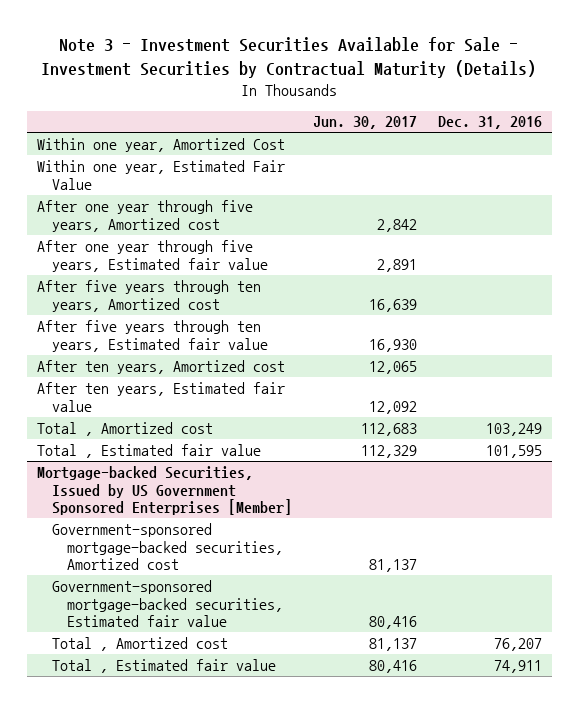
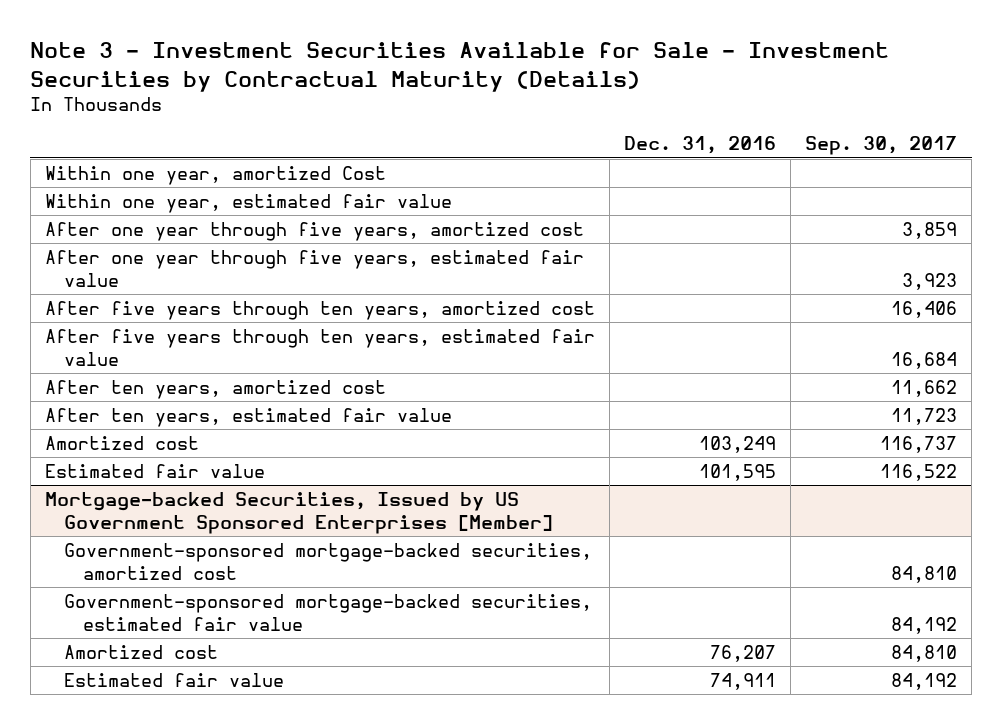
[312,116,417,130] Jun. 30, 2017 -> none
none -> [804,136,957,156] Sep. 30, 2017
[36,137,285,152] Within one year, Amortized Cost -> [44,166,386,186] Within one year, amortized Cost
[36,159,285,190] Within one year, Estimated Fair Value -> [44,194,452,214] Within one year, estimated fair value
[36,199,253,232] After one year through five years, Amortized cost -> [44,222,584,242] After one year through five years, amortized cost
[36,239,268,272] After one year through five years, Estimated fair value -> [44,250,584,287] After one year through five years, estimated fair value
[36,279,261,312] After five years through ten years, Amortized cost -> [44,301,595,321] After five years through ten years, amortized cost
[36,319,268,352] After five years through ten years, Estimated fair value -> [44,329,595,366] After five years through ten years, estimated fair value
[36,359,285,374] After ten years, Amortized cost -> [44,380,386,400] After ten years, amortized cost
[36,381,285,412] After ten years, Estimated fair value -> [44,408,452,428] After ten years, estimated fair value
[36,421,213,436] Total , Amortized cost -> [44,436,199,451] Amortized cost
[36,443,261,458] Total , Estimated fair value -> [44,464,265,479] Estimated fair value
[51,522,284,571] Government-sponsored mortgage-backed securities, Amortized cost -> [63,543,592,580] Government-sponsored mortgage-backed securities, amortized cost
[51,579,284,628] Government-sponsored mortgage-backed securities, Estimated fair value -> [63,594,592,631] Government-sponsored mortgage-backed securities, estimated fair value
[51,636,228,651] Total , Amortized cost -> [63,645,218,660] Amortized cost
[51,658,276,673] Total , Estimated fair value -> [63,673,284,688] Estimated fair value

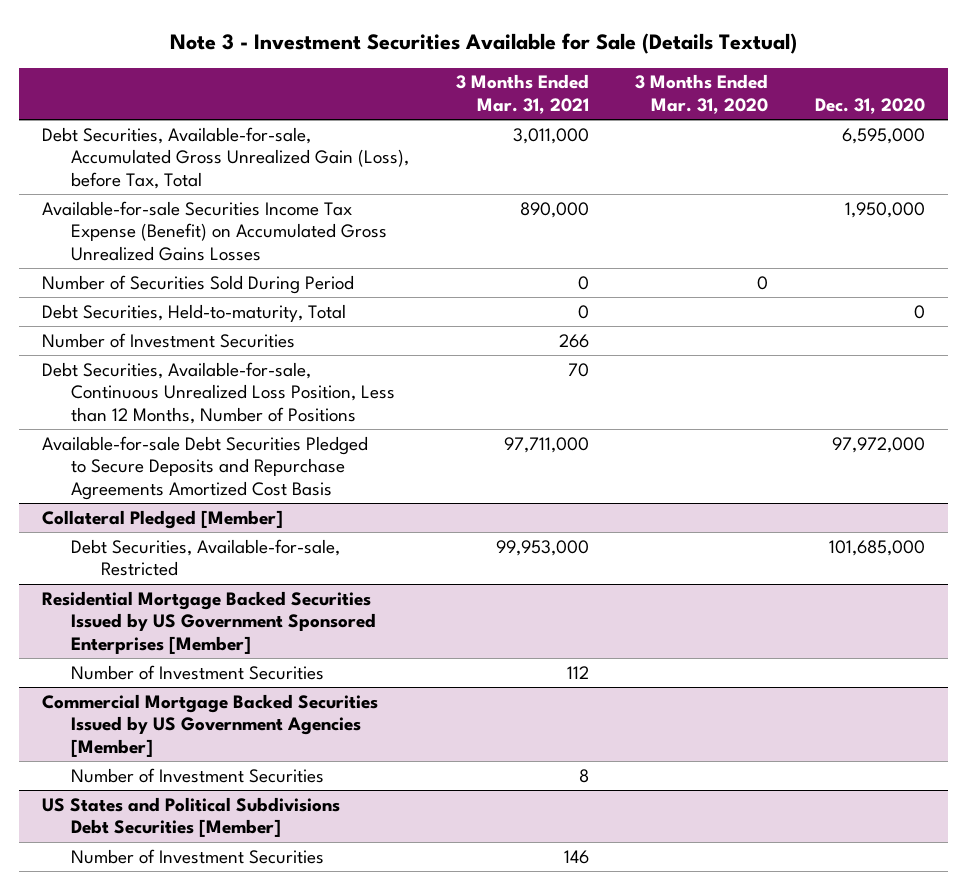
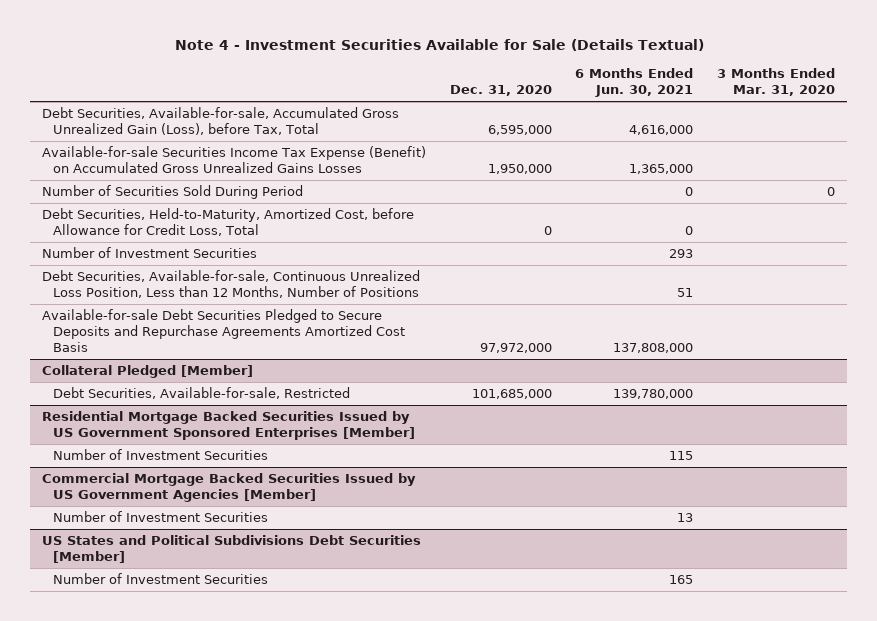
[169,32,797,54] Note 3 - Investment Securities Available for Sale (Details Textual) -> [174,38,704,51] Note 4 - Investment Securities Available for Sale (Details Textual)
[455,74,589,114] 3 Months Ended Mar. 31, 2021 -> none
none -> [575,68,694,98] 6 Months Ended Jun. 30, 2021
[42,303,347,322] Debt Securities, Held-to-maturity, Total -> [42,208,415,237] Debt Securities, Held-to-Maturity, Amortized Cost, before Allowance for Credit Loss, Total

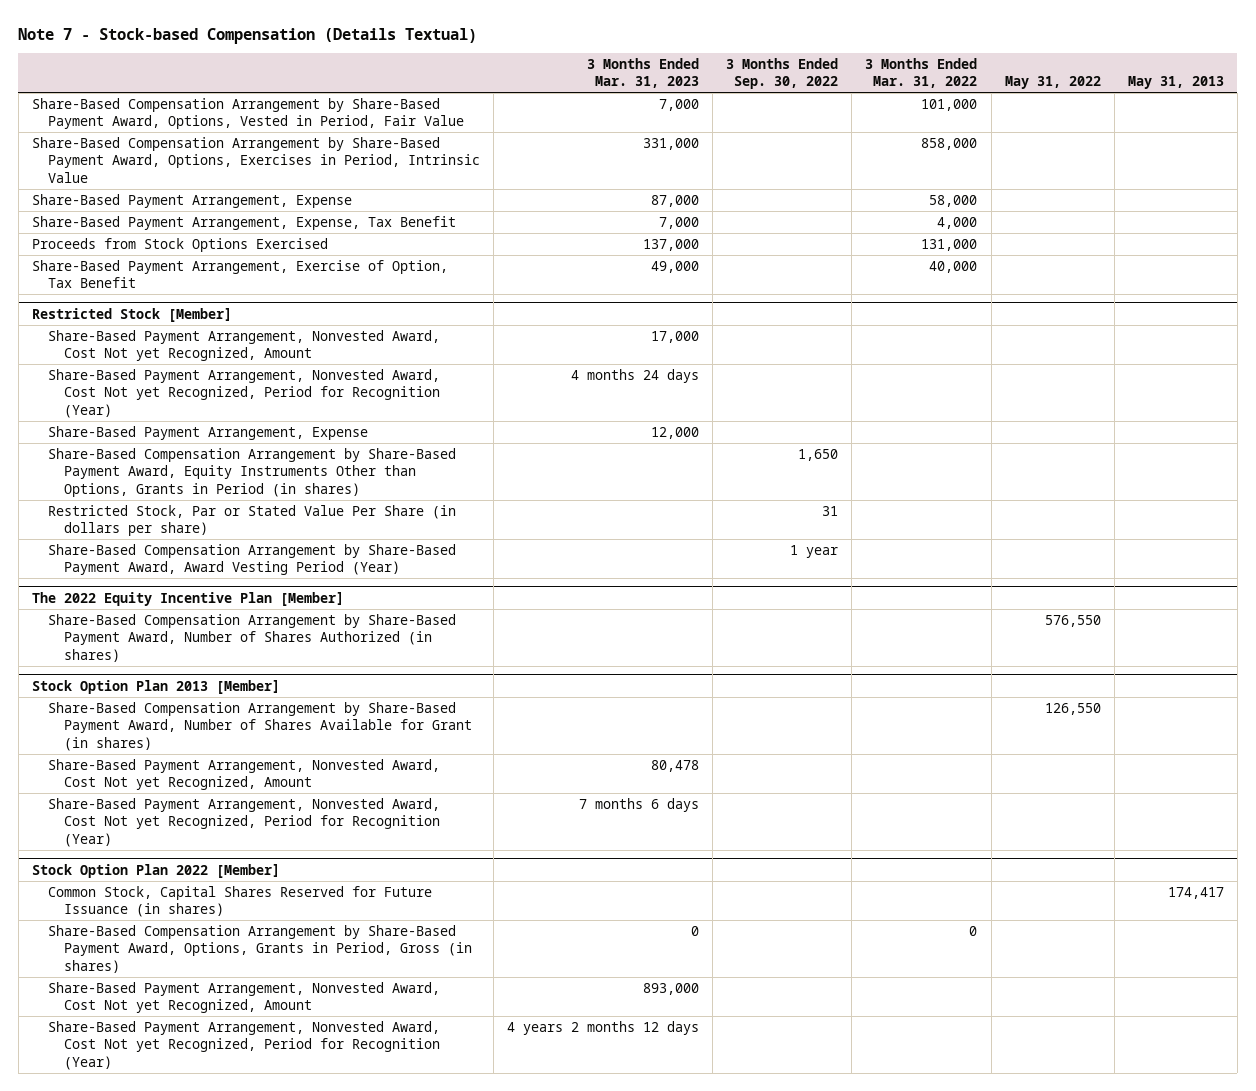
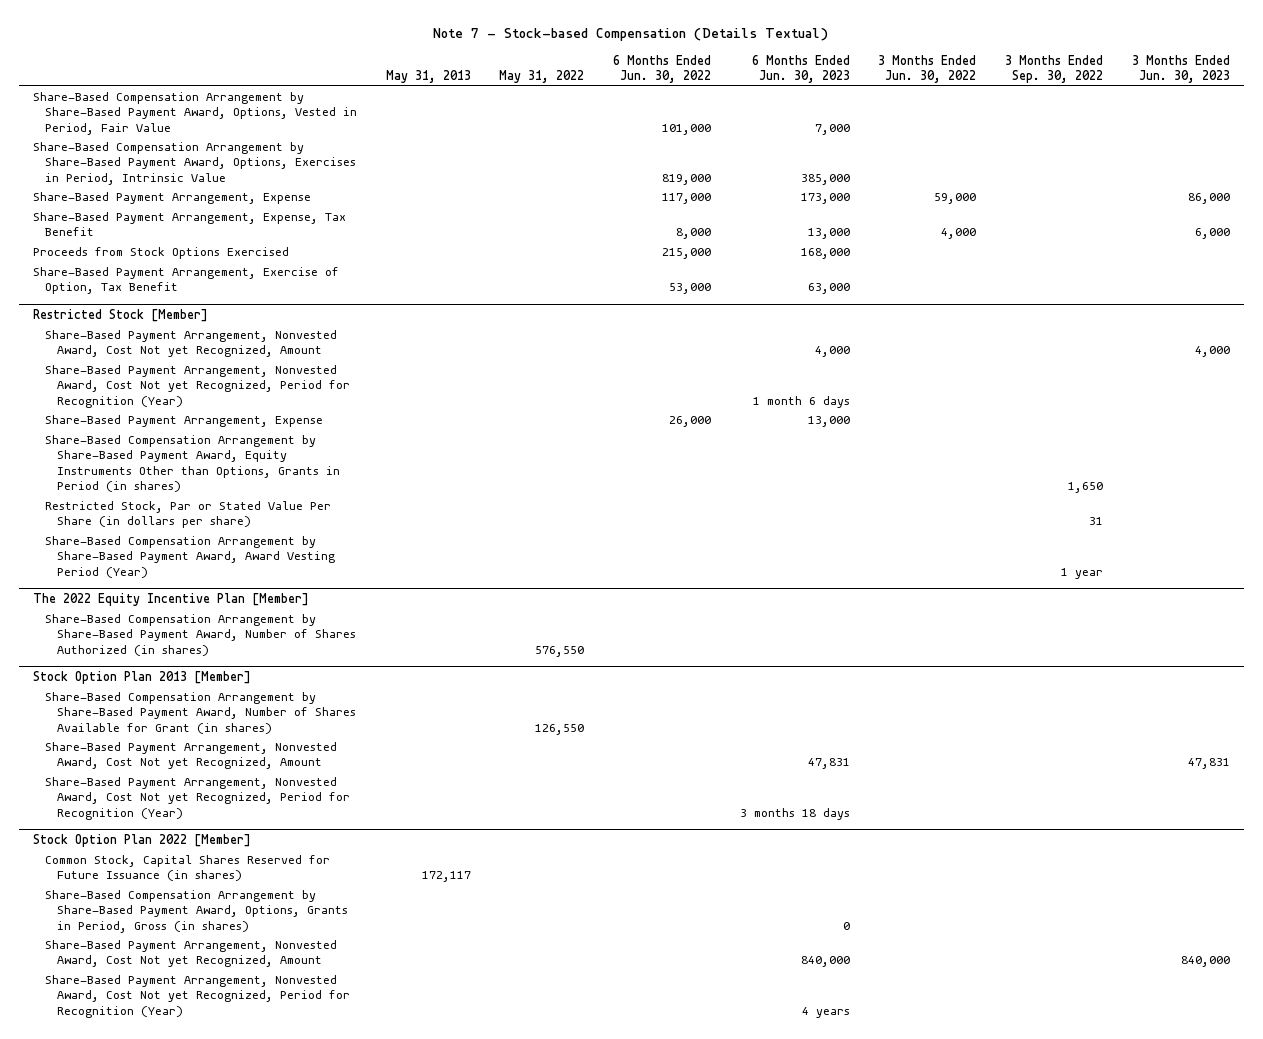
[587,57,700,89] 3 Months Ended Mar. 31, 2023 -> none
[865,57,978,89] 3 Months Ended Mar. 31, 2022 -> none
none -> [613,54,712,83] 6 Months Ended Jun. 30, 2022
none -> [751,54,850,83] 6 Months Ended Jun. 30, 2023
none -> [878,54,977,83] 3 Months Ended Jun. 30, 2022
none -> [1131,54,1230,83] 3 Months Ended Jun. 30, 2023
[1167,886,1224,899] 174,417 -> [421,871,471,883] 172,117

